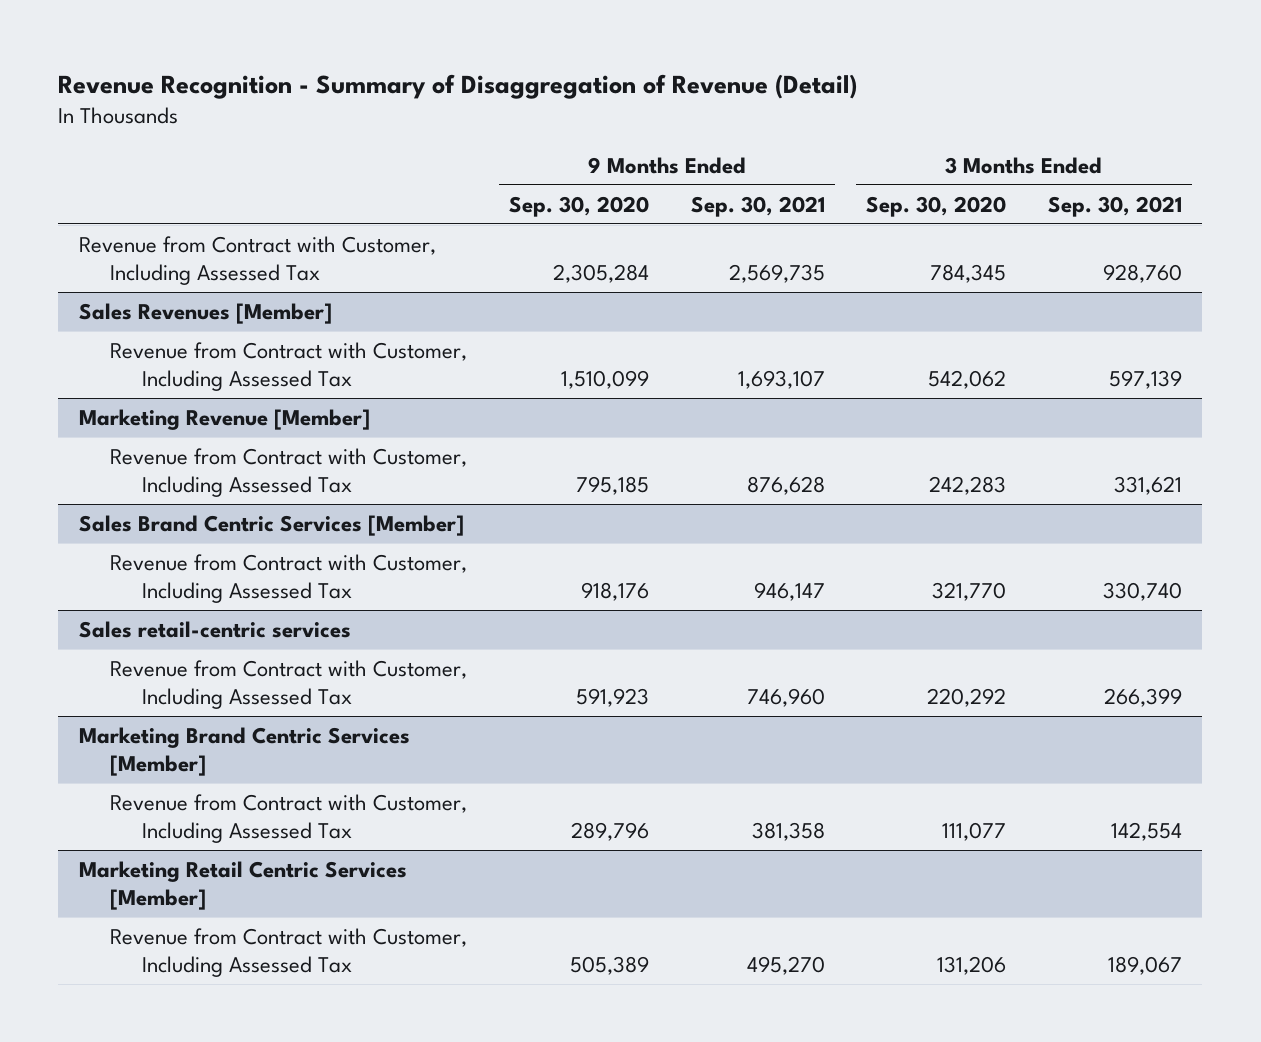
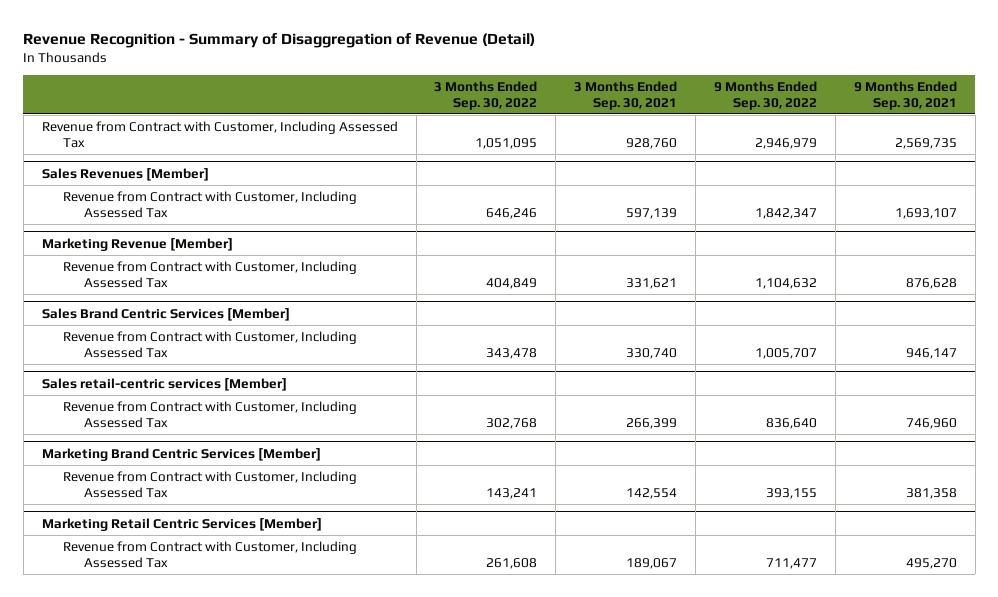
[508,195,649,217] Sep. 30, 2020 -> none
[866,195,1007,217] Sep. 30, 2020 -> none
none -> [434,80,538,110] 3 Months Ended Sep. 30, 2022
none -> [713,80,817,110] 9 Months Ended Sep. 30, 2022
[78,620,351,638] Sales retail-centric services -> [41,377,287,391] Sales retail-centric services [Member]

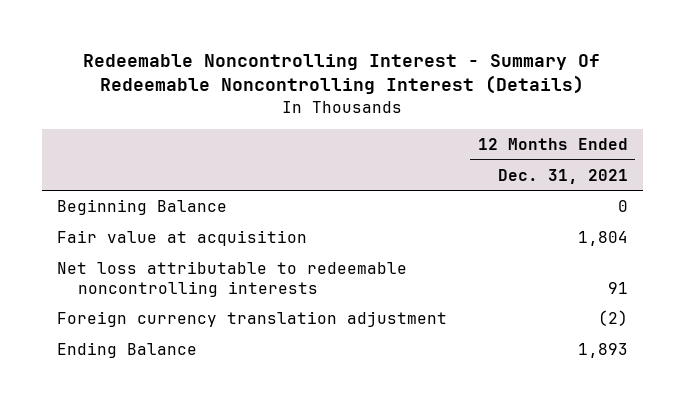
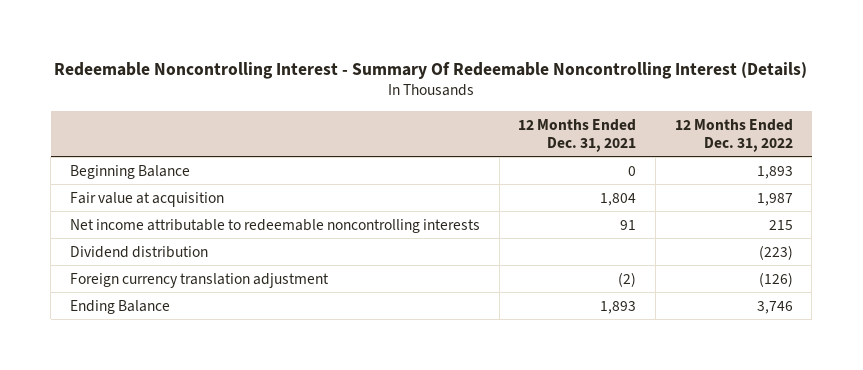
none -> [674,118,793,152] 12 Months Ended Dec. 31, 2022
[57,261,408,297] Net loss attributable to redeemable noncontrolling interests -> [70,218,481,233] Net income attributable to redeemable noncontrolling interests
none -> [70,245,209,258] Dividend distribution

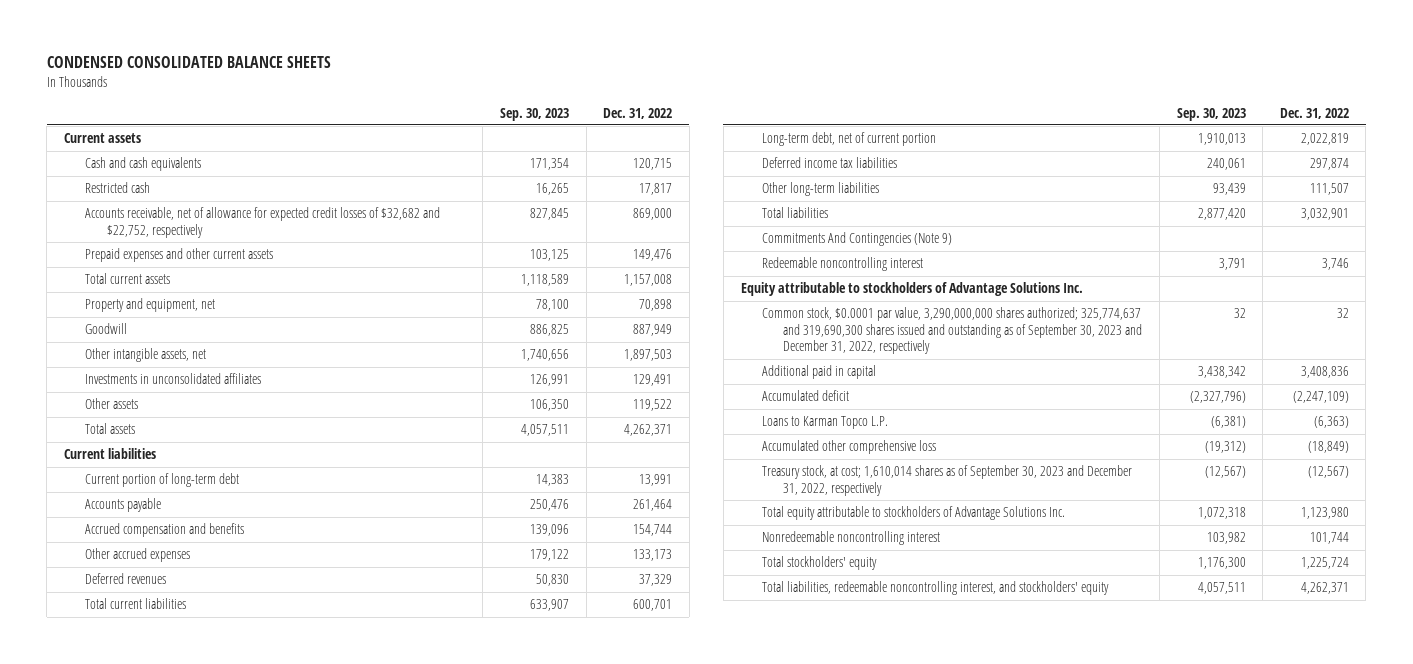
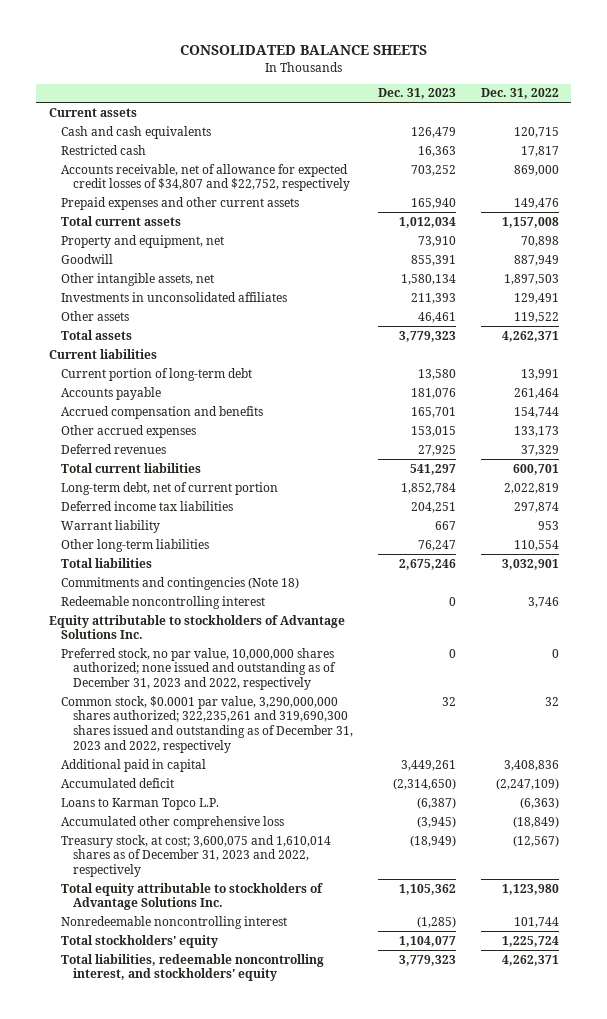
[46,56,331,69] CONDENSED CONSOLIDATED BALANCE SHEETS -> [179,45,427,56] CONSOLIDATED BALANCE SHEETS
[499,107,569,121] Sep. 30, 2023 -> none
none -> [378,88,457,100] Dec. 31, 2023
[85,207,441,238] Accounts receivable, net of allowance for expected credit losses of $32,682 and $22,752, respectively -> [60,163,351,192] Accounts receivable, net of allowance for expected credit losses of $34,807 and $22,752, respectively
none -> [60,519,160,533] Warrant liability
[1309,183,1349,196] 111,507 -> [513,539,559,551] 110,554
[761,232,952,247] Commitments And Contingencies (Note 9) -> [60,576,299,590] Commitments and contingencies (Note 18)
none -> [60,647,337,691] Preferred stock, no par value, 10,000,000 shares authorized; none issued and outstanding as of December 31, 2023 and 2022, respectively
[761,307,1143,355] Common stock, $0.0001 par value, 3,290,000,000 shares authorized; 325,774,637 and 319,690,300 shares issued and outstanding as of September 30, 2023 and December 31, 2022, respectively -> [60,695,354,753] Common stock, $0.0001 par value, 3,290,000,000 shares authorized; 322,235,261 and 319,690,300 shares issued and outstanding as of December 31, 2023 and 2022, respectively
[761,465,1132,496] Treasury stock, at cost; 1,610,014 shares as of September 30, 2023 and December 31, 2022, respectively -> [60,834,331,878] Treasury stock, at cost; 3,600,075 and 1,610,014 shares as of December 31, 2023 and 2022, respectively

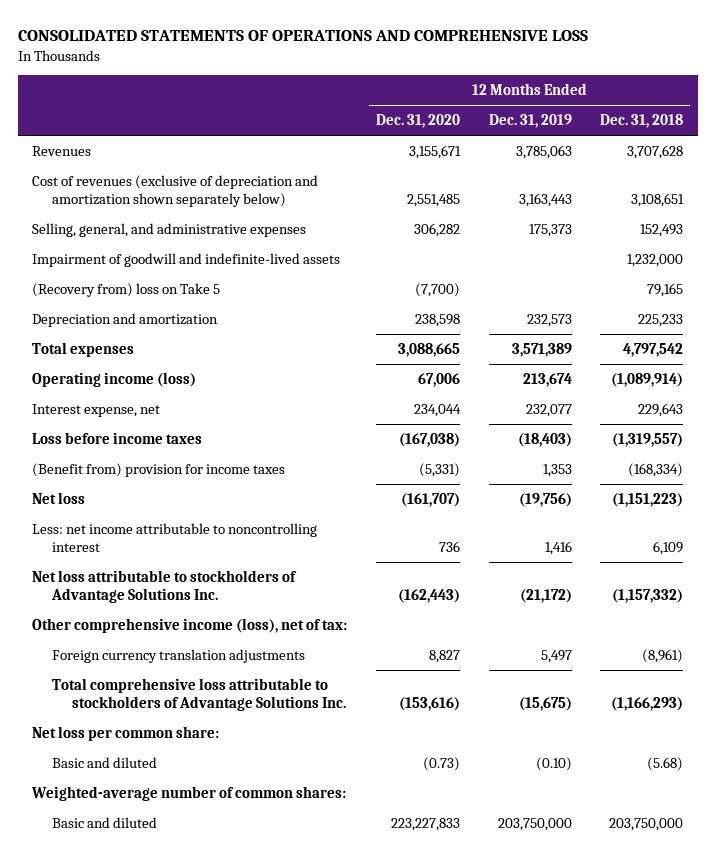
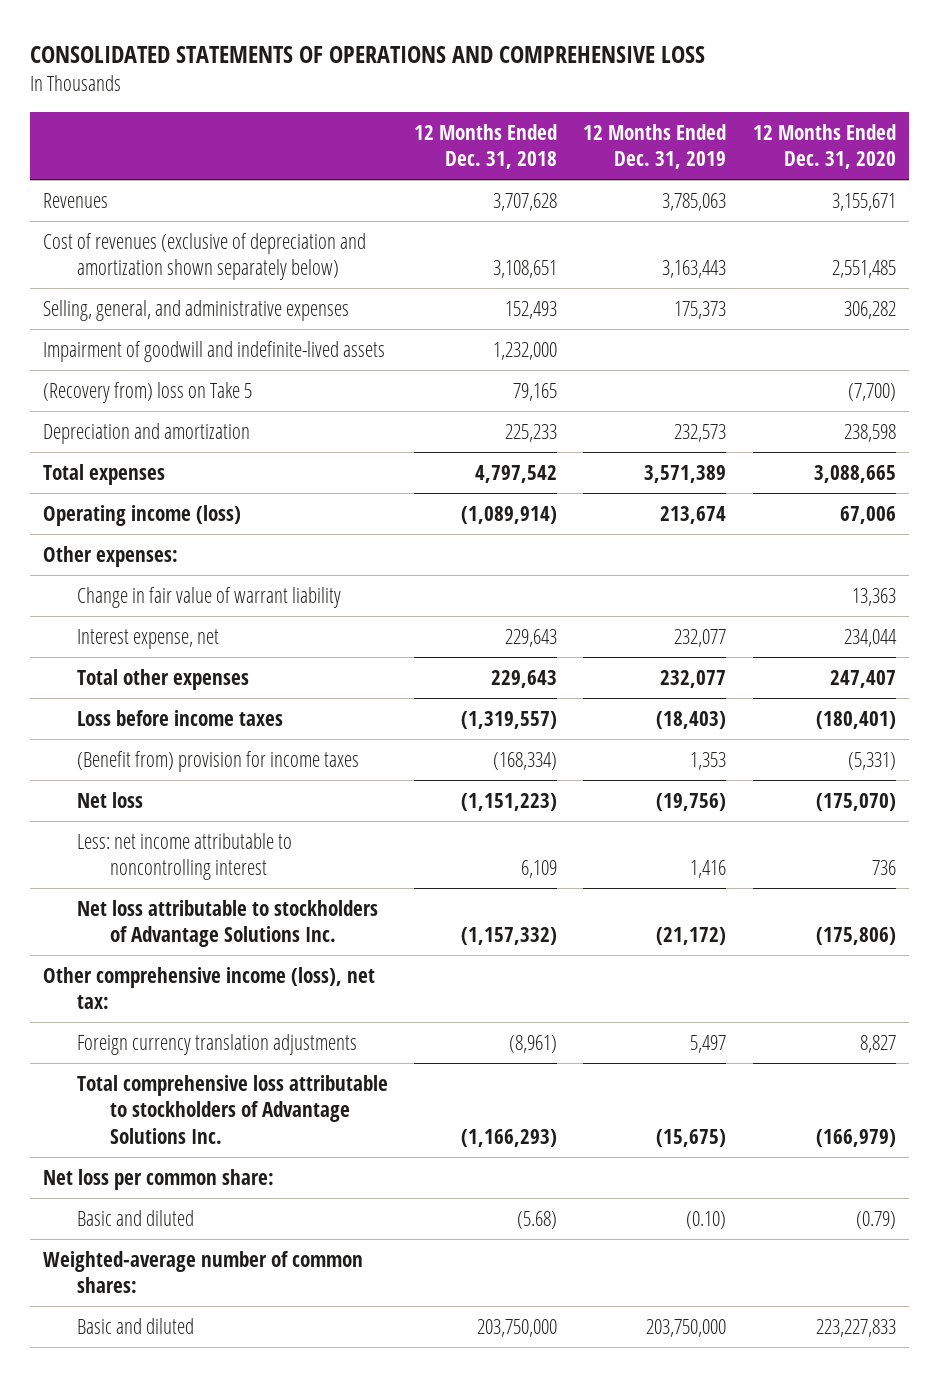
none -> [43,545,179,567] Other expenses:
none -> [76,586,341,608] Change in fair value of warrant liability
none -> [76,668,249,690] Total other expenses
[399,432,461,447] (167,038) -> [815,710,896,729] (180,401)
[401,492,461,507] (161,707) -> [815,792,896,811] (175,070)
[398,589,461,604] (162,443) -> [815,927,896,946] (175,806)
[32,617,348,633] Other comprehensive income (loss), net of tax: -> [43,966,376,1010] Other comprehensive income (loss), net tax:
[399,697,461,712] (153,616) -> [815,1128,896,1147] (166,979)
[423,756,461,771] (0.73) -> [855,1210,896,1229] (0.79)

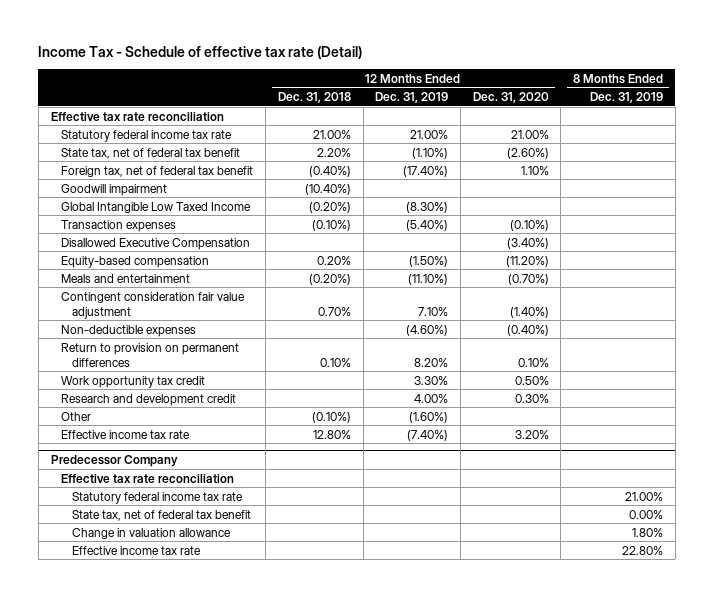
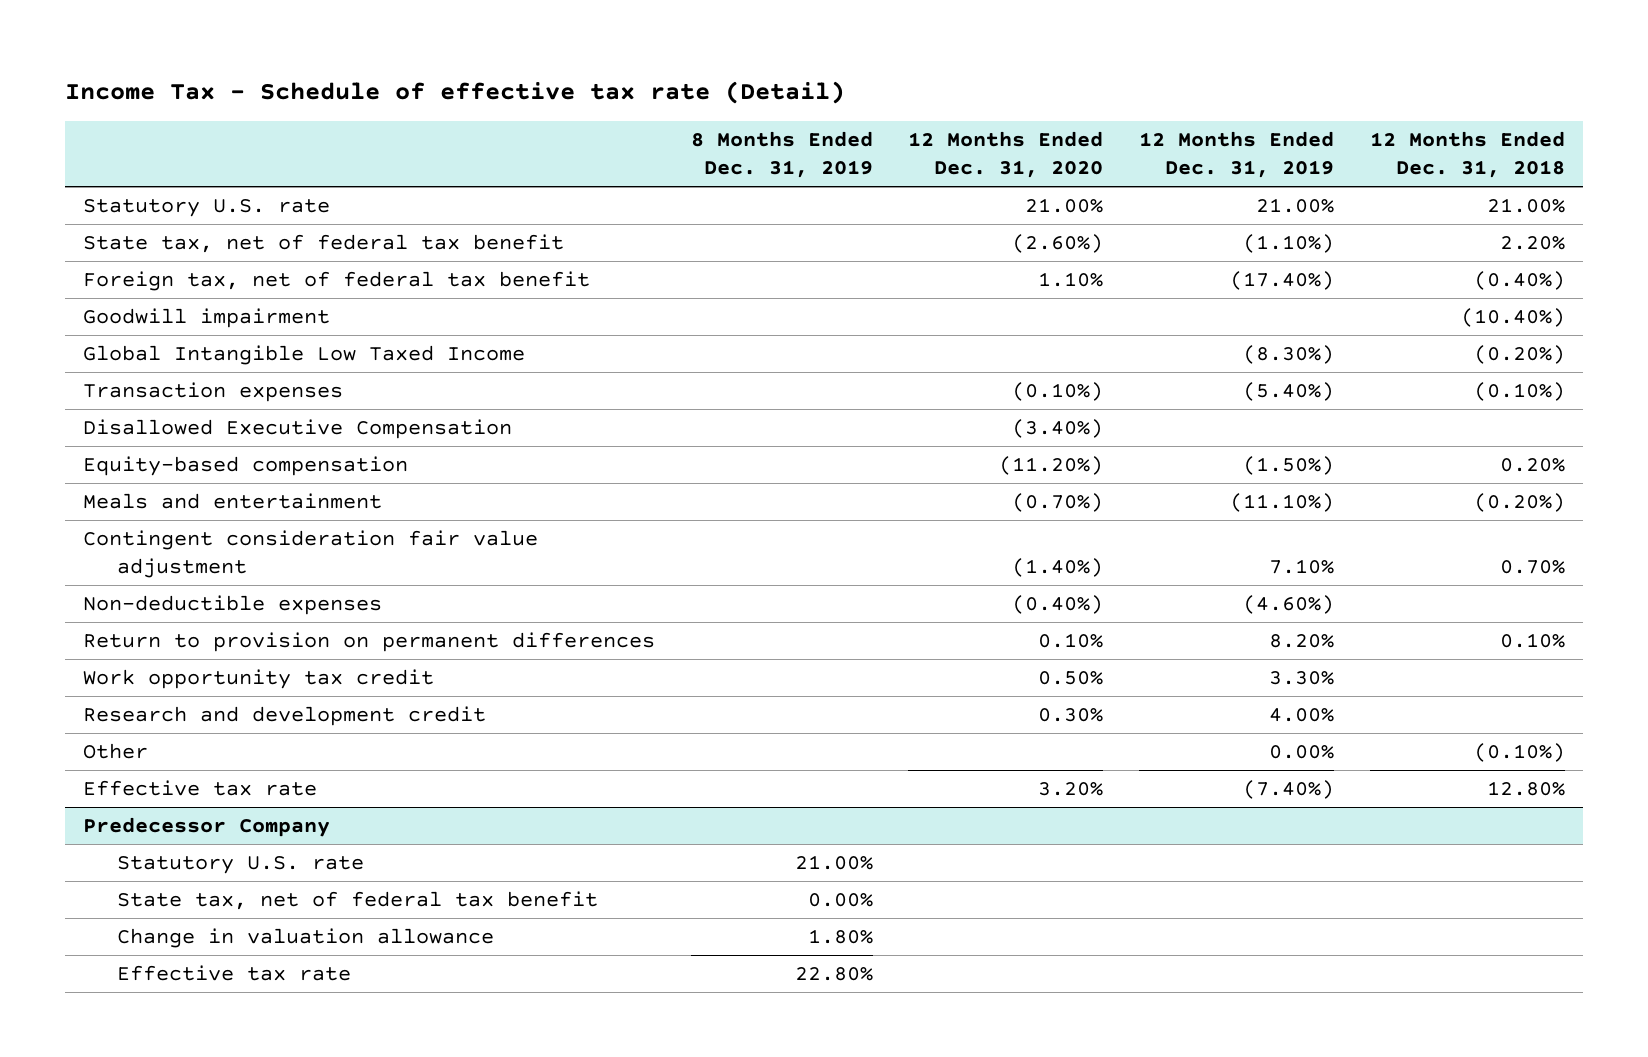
[50,111,224,121] Effective tax rate reconciliation -> none
[61,129,233,142] Statutory federal income tax rate -> [82,199,330,218] Statutory U.S. rate
[409,411,449,423] (1.60%) -> [1269,745,1335,760] 0.00%
[61,429,191,439] Effective income tax rate -> [82,780,317,797] Effective tax rate
[61,473,235,483] Effective tax rate reconciliation -> none
[72,491,244,504] Statutory federal income tax rate -> [117,856,365,875] Statutory U.S. rate
[72,545,202,555] Effective income tax rate -> [117,965,352,982] Effective tax rate

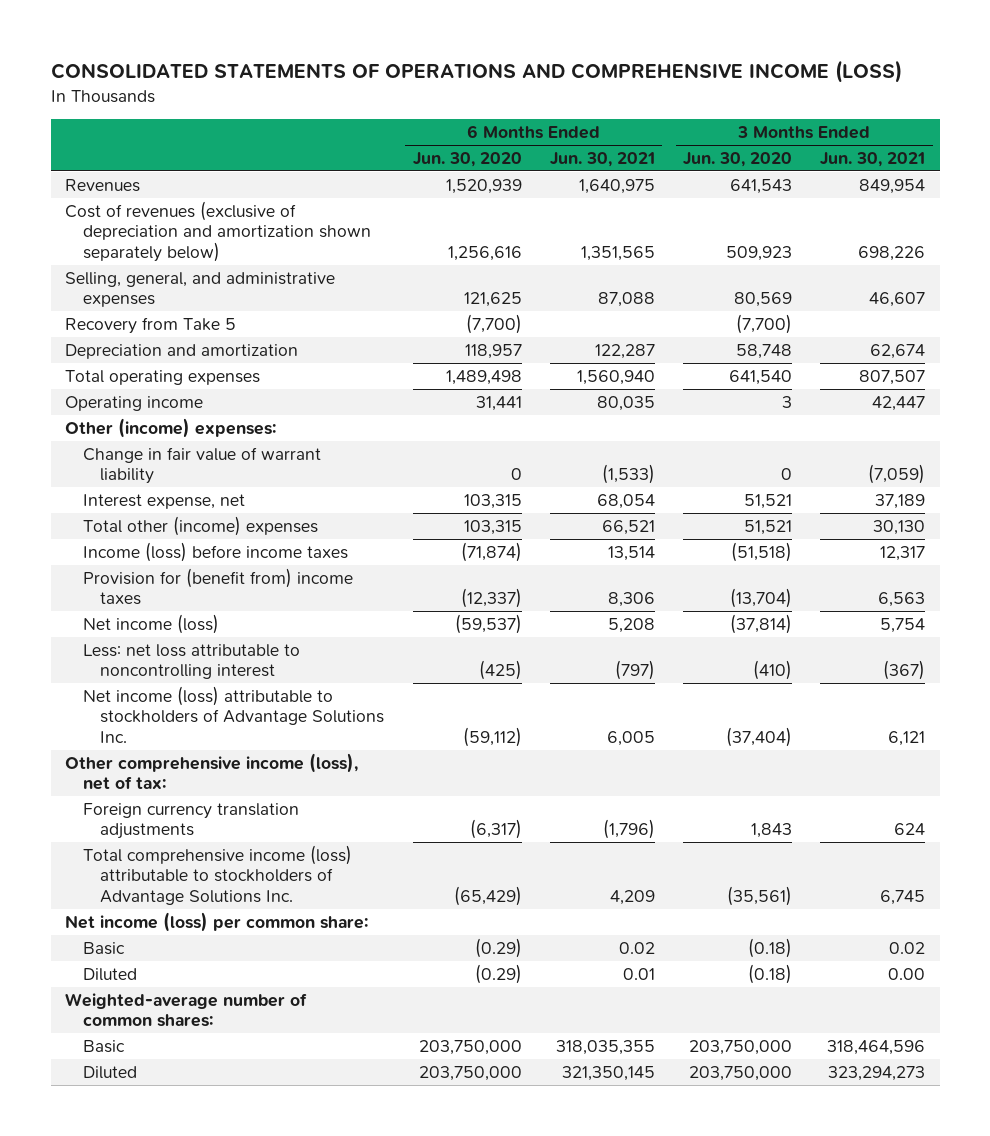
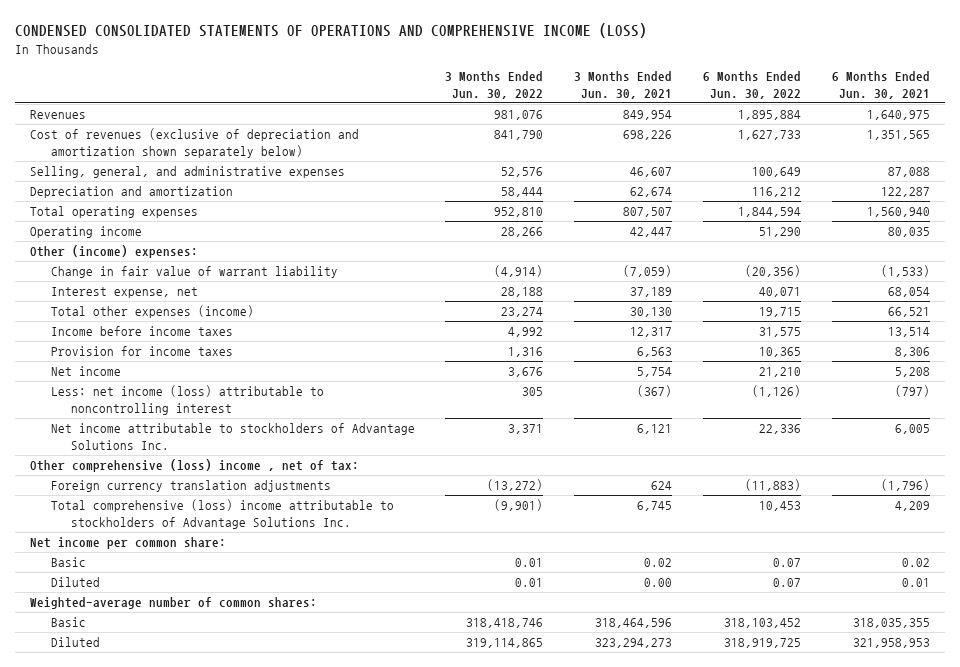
[50,59,902,83] CONSOLIDATED STATEMENTS OF OPERATIONS AND COMPREHENSIVE INCOME (LOSS) -> [14,23,647,39] CONDENSED CONSOLIDATED STATEMENTS OF OPERATIONS AND COMPREHENSIVE INCOME (LOSS)
[412,151,522,167] Jun. 30, 2020 -> none
[683,151,793,167] Jun. 30, 2020 -> none
none -> [445,71,544,99] 3 Months Ended Jun. 30, 2022
none -> [702,71,801,99] 6 Months Ended Jun. 30, 2022
[64,316,236,334] Recovery from Take 5 -> none
[82,515,318,536] Total other (income) expenses -> [50,305,254,319] Total other expenses (income)
[82,541,348,562] Income (loss) before income taxes -> [50,326,233,337] Income before income taxes
[82,567,353,606] Provision for (benefit from) income taxes -> [50,346,233,357] Provision for income taxes
[82,613,219,634] Net income (loss) -> [50,366,121,377] Net income
[82,643,300,680] Less: net loss attributable to noncontrolling interest -> [50,385,324,415] Less: net income (loss) attributable to noncontrolling interest
[82,685,385,743] Net income (loss) attributable to stockholders of Advantage Solutions Inc. -> [50,423,415,450] Net income attributable to stockholders of Advantage Solutions Inc.
[64,752,358,791] Other comprehensive income (loss), net of tax: -> [30,459,360,473] Other comprehensive (loss) income , net of tax:
[82,844,352,905] Total comprehensive income (loss) attributable to stockholders of Advantage Solutions Inc. -> [50,499,394,529] Total comprehensive (loss) income attributable to stockholders of Advantage Solutions Inc.
[64,911,368,932] Net income (loss) per common share: -> [30,537,227,550] Net income per common share:
[561,1065,655,1081] 321,350,145 -> [852,638,930,649] 321,958,953

